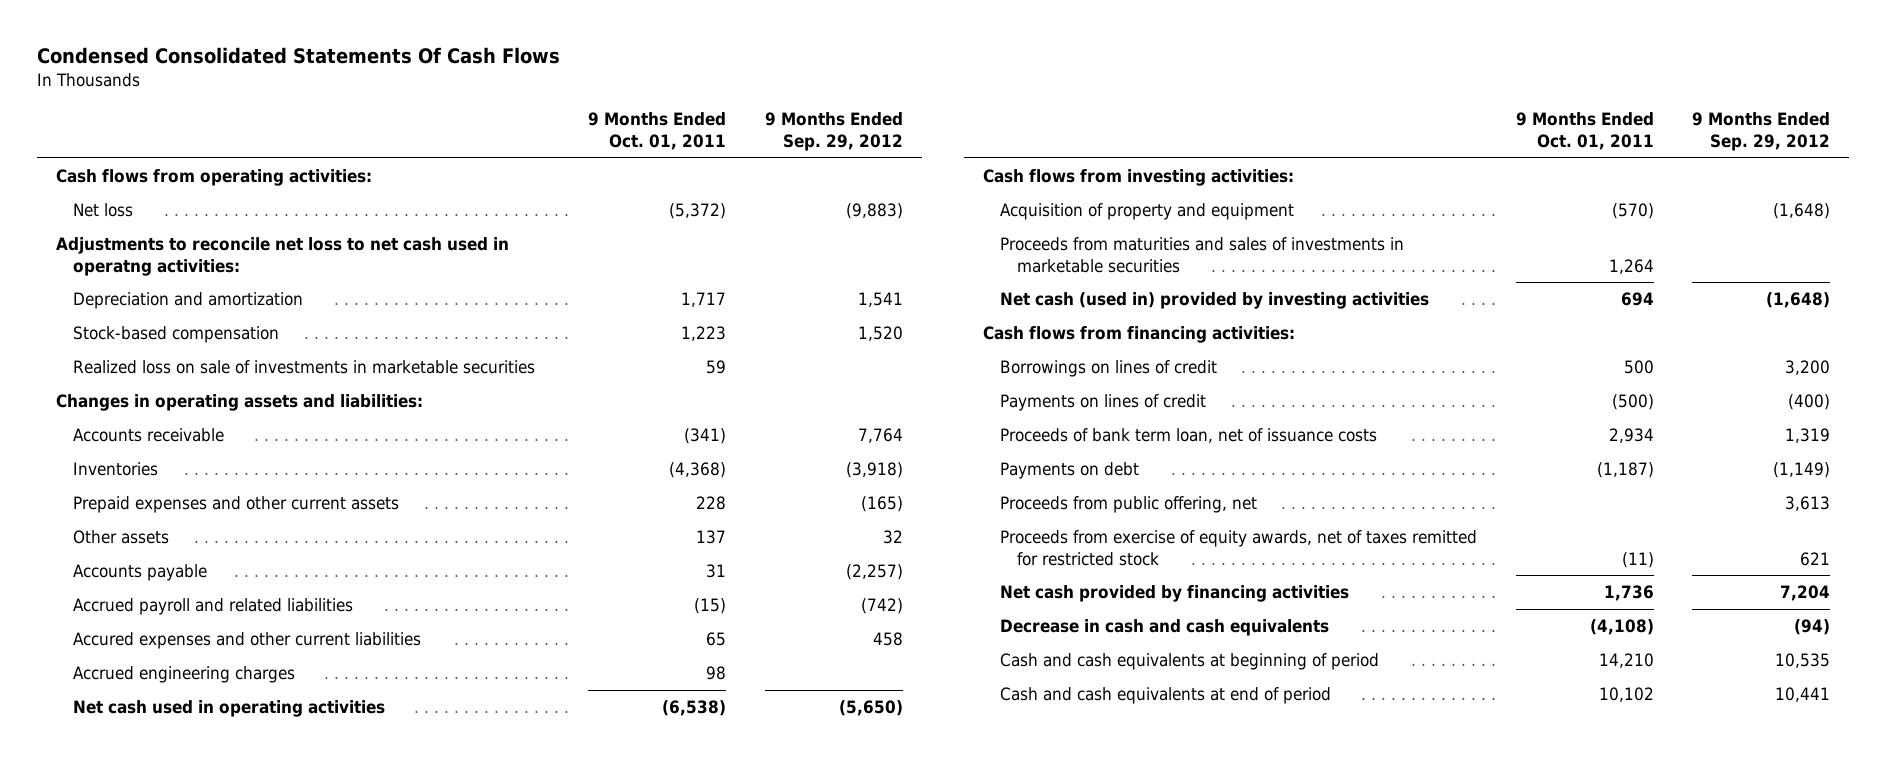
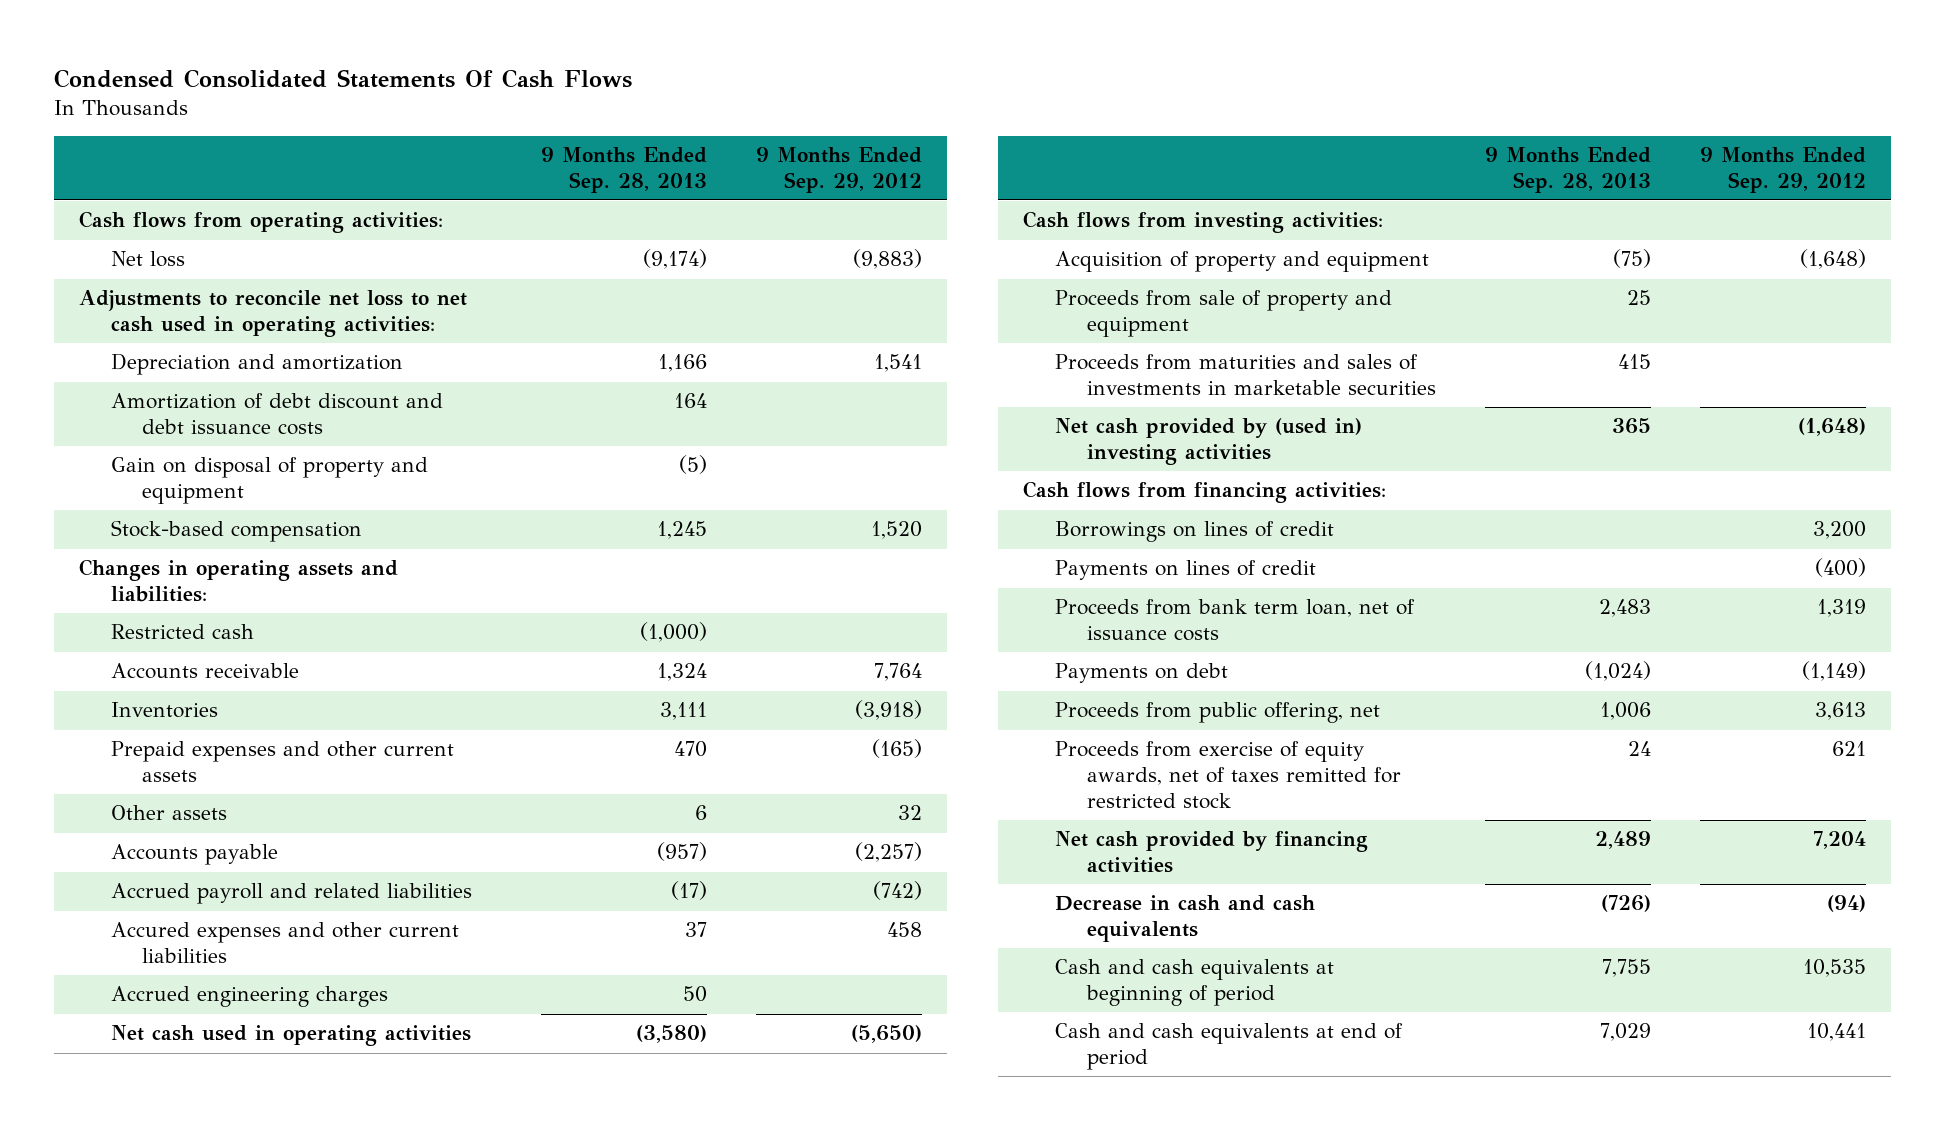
[588,112,727,151] 9 Months Ended Oct. 01, 2011 -> none
none -> [540,146,707,193] 9 Months Ended Sep. 28, 2013
[55,236,509,276] Adjustments to reconcile net loss to net cash used in operatng activities: -> [79,290,468,338] Adjustments to reconcile net loss to net cash used in operating activities:
none -> [110,393,443,436] Amortization of debt discount and debt issuance costs
none -> [110,457,428,505] Gain on disposal of property and equipment
[72,359,535,374] Realized loss on sale of investments in marketable securities -> none
none -> [110,624,254,640] Restricted cash
none -> [1054,290,1392,338] Proceeds from sale of property and equipment
[1000,291,1430,309] Net cash (used in) provided by investing activities -> [1054,418,1362,466] Net cash provided by (used in) investing activities
[1000,427,1378,443] Proceeds of bank term loan, net of issuance costs -> [1054,599,1415,642] Proceeds from bank term loan, net of issuance costs

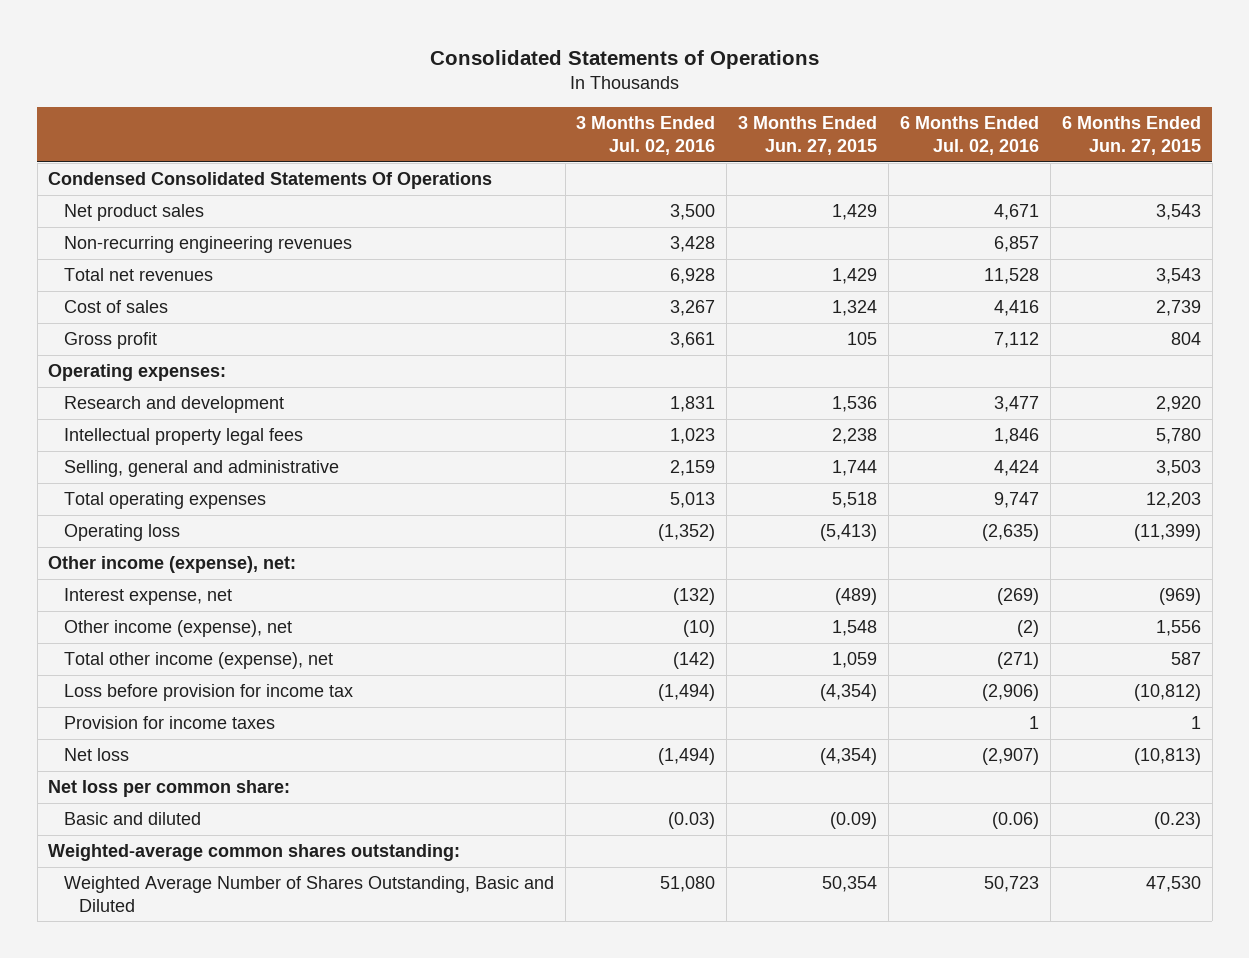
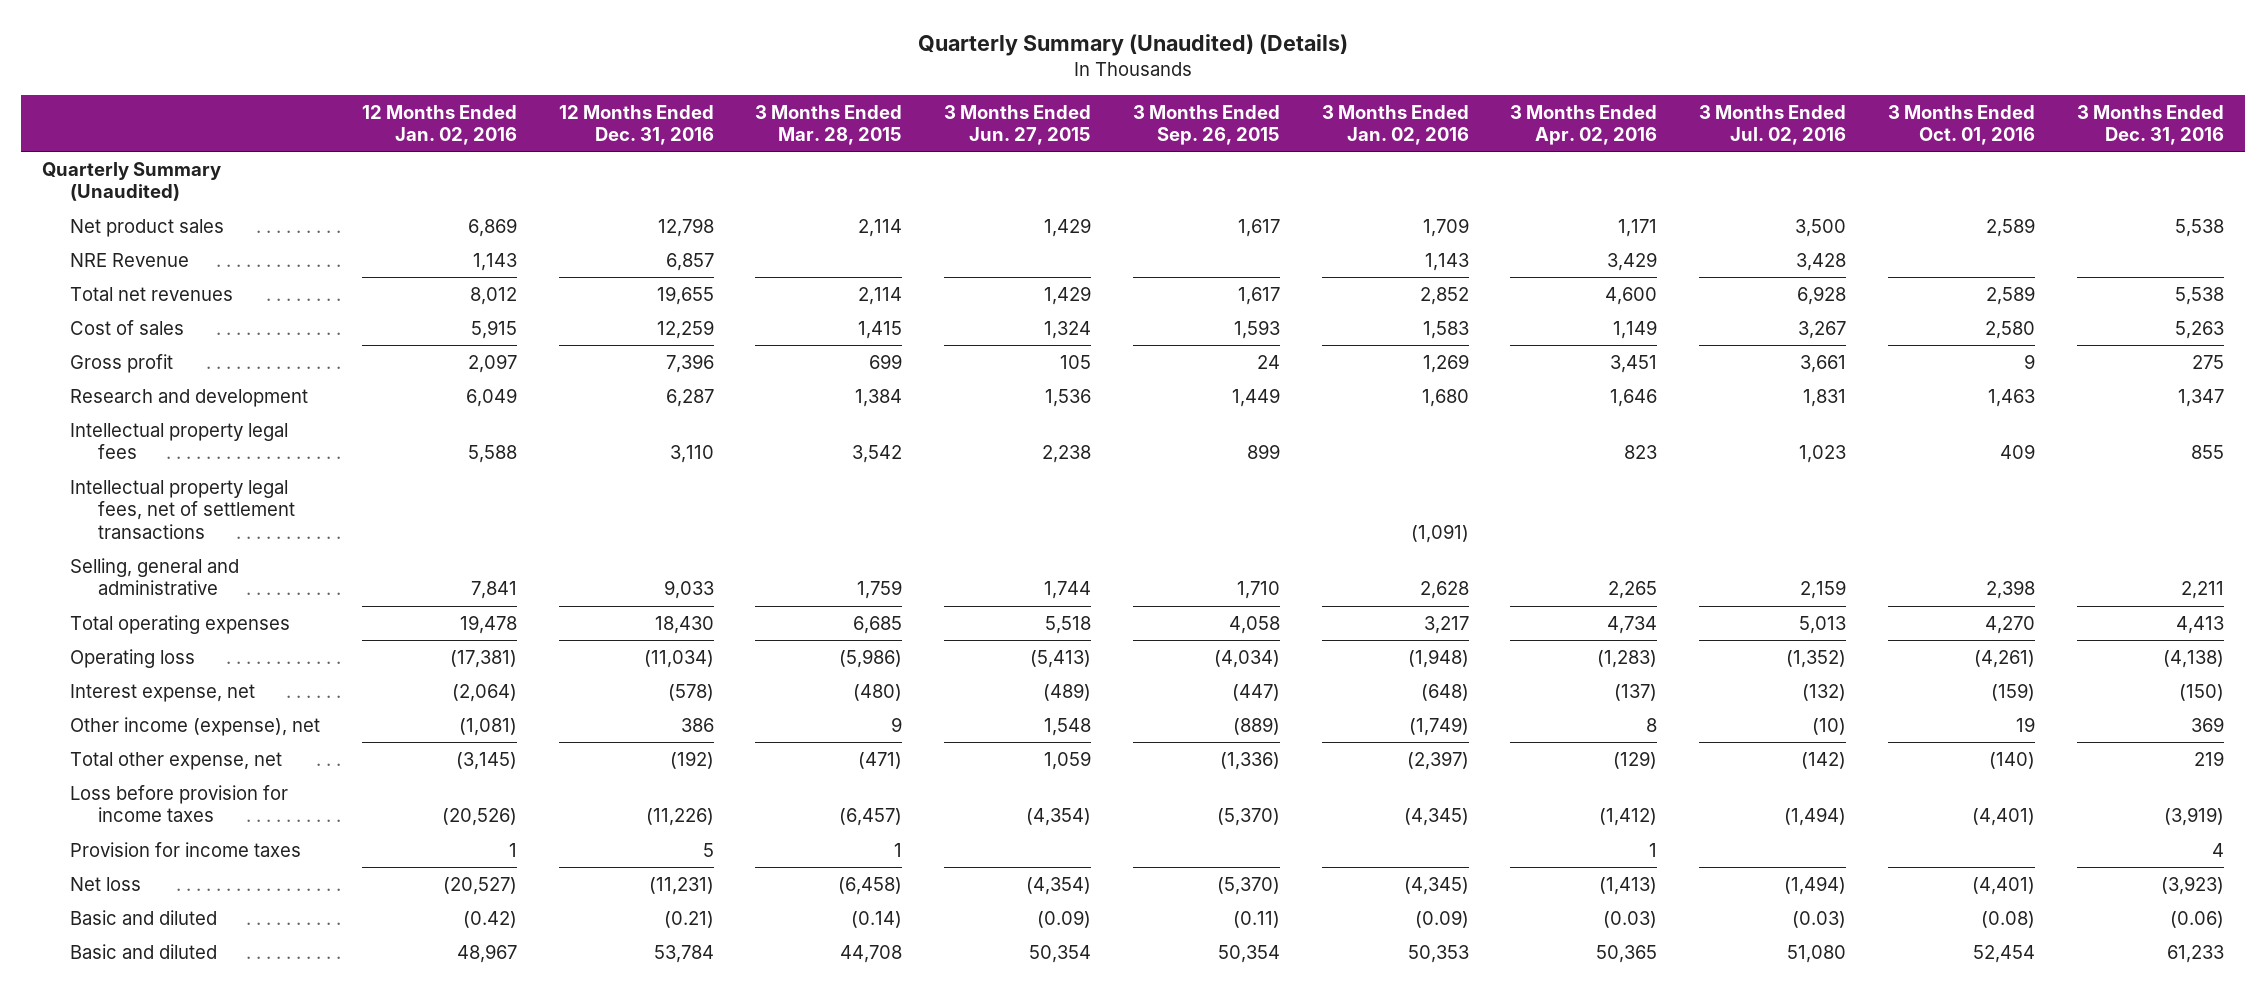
[429,49,819,69] Consolidated Statements of Operations -> [918,33,1349,56] Quarterly Summary (Unaudited) (Details)
[900,116,1040,156] 6 Months Ended Jul. 02, 2016 -> none
[1061,116,1201,156] 6 Months Ended Jun. 27, 2015 -> none
none -> [361,104,517,145] 12 Months Ended Jan. 02, 2016
none -> [558,104,714,145] 12 Months Ended Dec. 31, 2016
none -> [755,104,903,145] 3 Months Ended Mar. 28, 2015
none -> [1132,104,1280,145] 3 Months Ended Sep. 26, 2015
none -> [1321,104,1469,145] 3 Months Ended Jan. 02, 2016
none -> [1510,104,1658,145] 3 Months Ended Apr. 02, 2016
none -> [1887,104,2035,145] 3 Months Ended Oct. 01, 2016
none -> [2076,104,2224,145] 3 Months Ended Dec. 31, 2016
[48,171,493,189] Condensed Consolidated Statements Of Operations -> none
none -> [42,162,222,202] Quarterly Summary (Unaudited)
[63,235,352,253] Non-recurring engineering revenues -> [70,253,190,268] NRE Revenue
[48,363,227,381] Operating expenses: -> none
none -> [70,480,296,539] Intellectual property legal fees, net of settlement transactions
[48,555,297,573] Other income (expense), net: -> none
[63,651,333,669] Total other income (expense), net -> [70,752,283,771] Total other expense, net
[63,683,353,701] Loss before provision for income tax -> [70,785,289,823] Loss before provision for income taxes
[48,779,291,797] Net loss per common share: -> none
[48,843,461,861] Weighted-average common shares outstanding: -> none
[63,875,554,912] Weighted Average Number of Shares Outstanding, Basic and Diluted -> [70,944,218,960] Basic and diluted

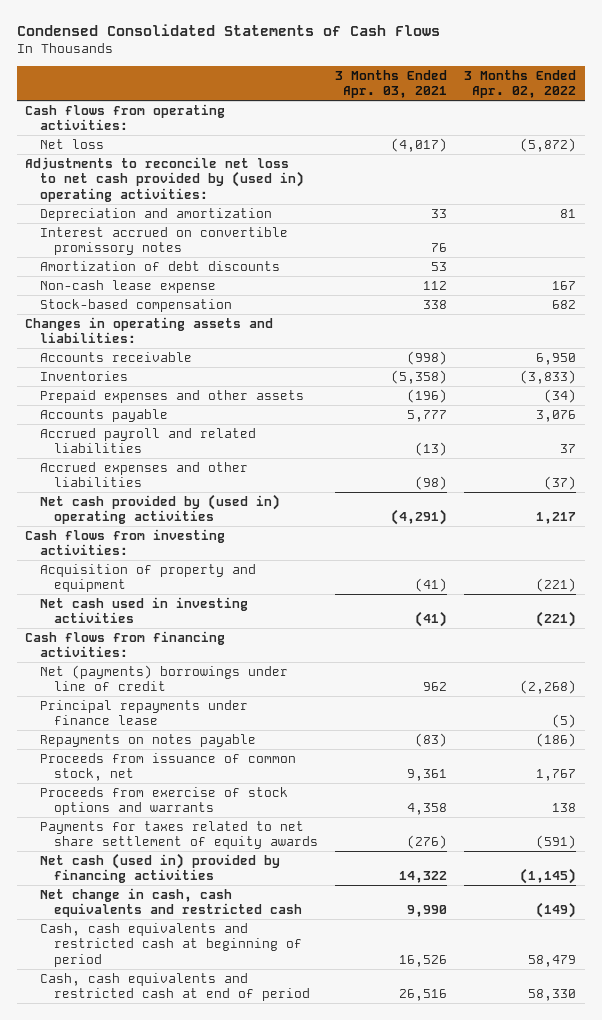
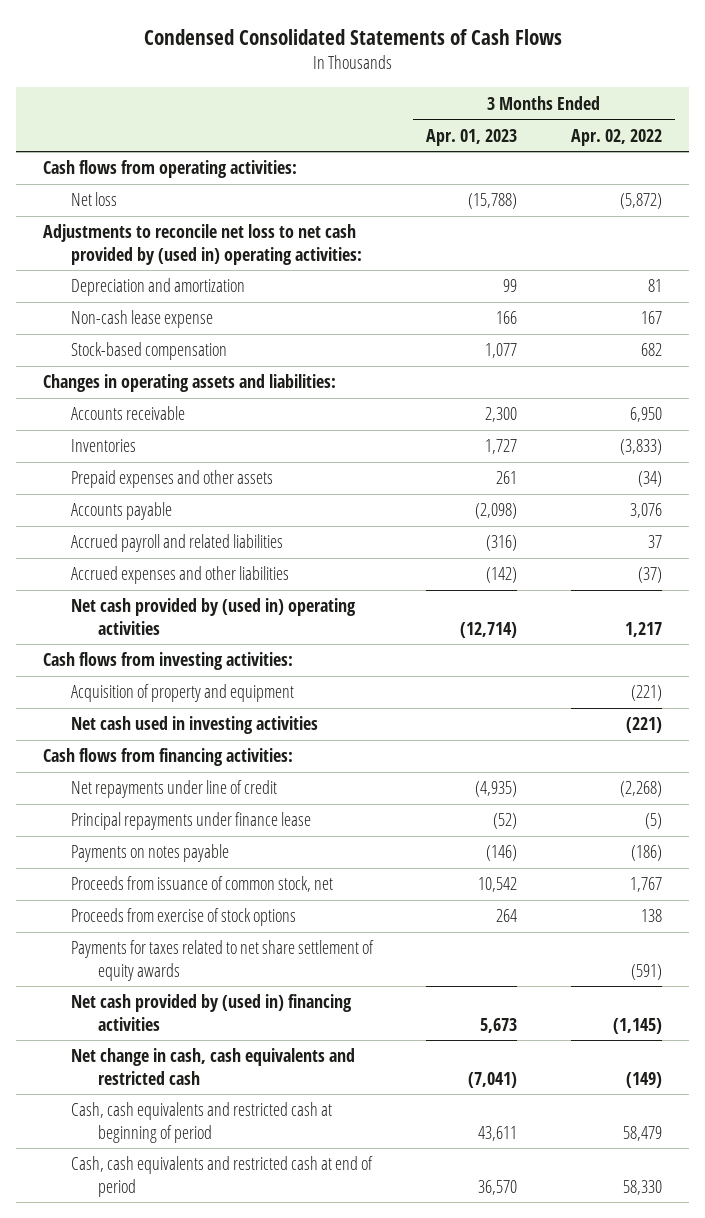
[335,69,448,99] 3 Months Ended Apr. 03, 2021 -> none
none -> [426,128,518,146] Apr. 01, 2023
[39,226,288,256] Interest accrued on convertible promissory notes -> none
[39,260,280,271] Amortization of debt discounts -> none
[39,664,288,692] Net (payments) borrowings under line of credit -> [70,780,277,799] Net repayments under line of credit
[39,733,256,747] Repayments on notes payable -> [70,844,229,863] Payments on notes payable
[39,786,288,816] Proceeds from exercise of stock options and warrants -> [70,908,296,927] Proceeds from exercise of stock options
[39,852,280,884] Net cash (used in) provided by financing activities -> [70,994,352,1031] Net cash provided by (used in) financing activities

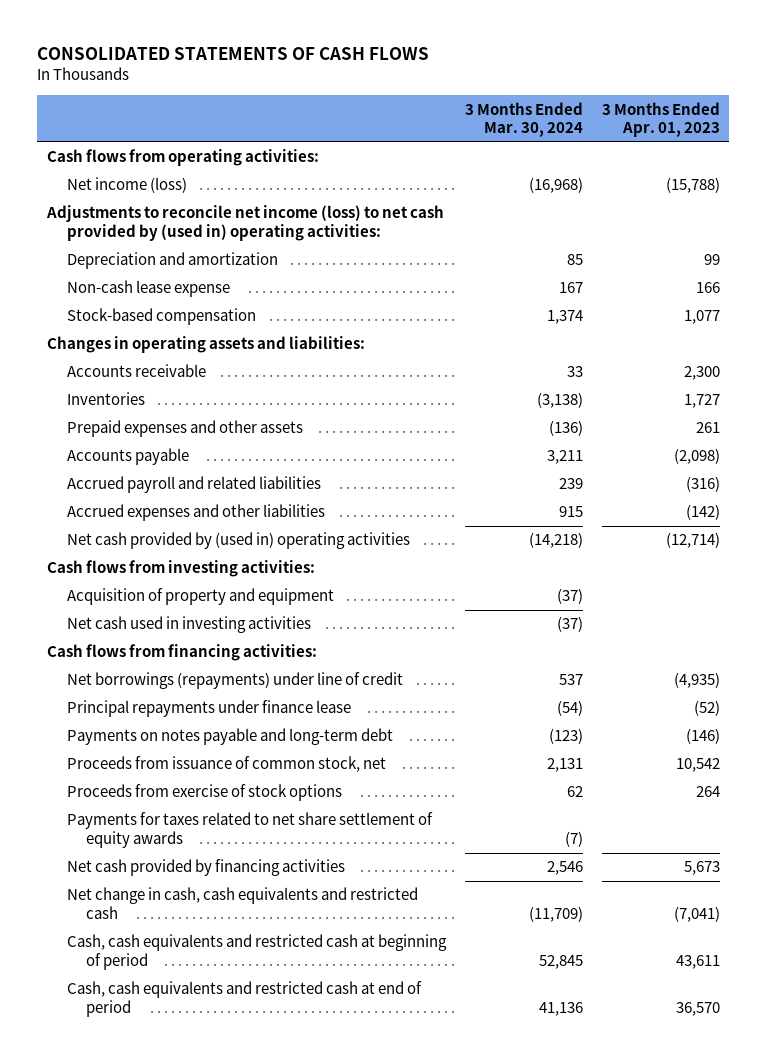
[143,28,562,45] Condensed Consolidated Statements of Cash Flows -> [37,47,430,61] CONSOLIDATED STATEMENTS OF CASH FLOWS
[570,128,662,146] Apr. 02, 2022 -> none
none -> [464,101,583,138] 3 Months Ended Mar. 30, 2024
[70,192,117,207] Net loss -> [66,177,187,194] Net income (loss)
[43,224,362,265] Adjustments to reconcile net loss to net cash provided by (used in) operating activities: -> [45,205,444,241] Adjustments to reconcile net income (loss) to net cash provided by (used in) operating activities:
[70,780,277,799] Net repayments under line of credit -> [66,672,403,690] Net borrowings (repayments) under line of credit
[70,844,229,863] Payments on notes payable -> [66,728,393,746] Payments on notes payable and long-term debt
[70,994,352,1031] Net cash provided by (used in) financing activities -> [66,859,345,877] Net cash provided by financing activities

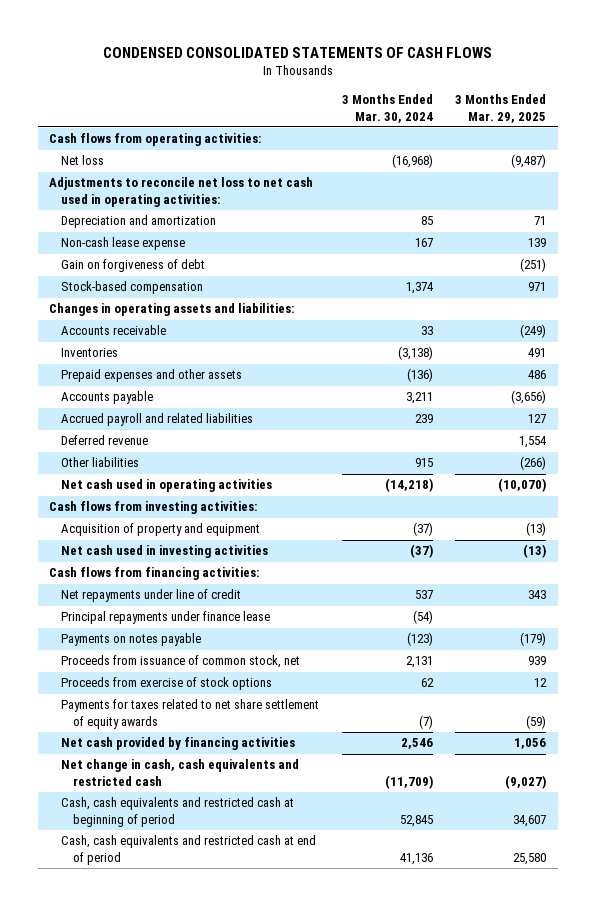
[37,47,430,61] CONSOLIDATED STATEMENTS OF CASH FLOWS -> [102,46,492,58] CONDENSED CONSOLIDATED STATEMENTS OF CASH FLOWS
[601,101,720,138] 3 Months Ended Apr. 01, 2023 -> none
none -> [455,93,547,123] 3 Months Ended Mar. 29, 2025
[66,177,187,194] Net income (loss) -> [61,155,105,166] Net loss
[45,205,444,241] Adjustments to reconcile net income (loss) to net cash provided by (used in) operating activities: -> [48,177,313,208] Adjustments to reconcile net loss to net cash used in operating activities:
none -> [61,259,206,273] Gain on forgiveness of debt
none -> [61,435,149,446] Deferred revenue
[66,504,325,522] Accrued expenses and other liabilities -> [61,457,140,468] Other liabilities
[66,532,410,550] Net cash provided by (used in) operating activities -> [61,479,273,493] Net cash used in operating activities
[66,672,403,690] Net borrowings (repayments) under line of credit -> [61,589,242,603] Net repayments under line of credit
[66,728,393,746] Payments on notes payable and long-term debt -> [61,633,202,647] Payments on notes payable

